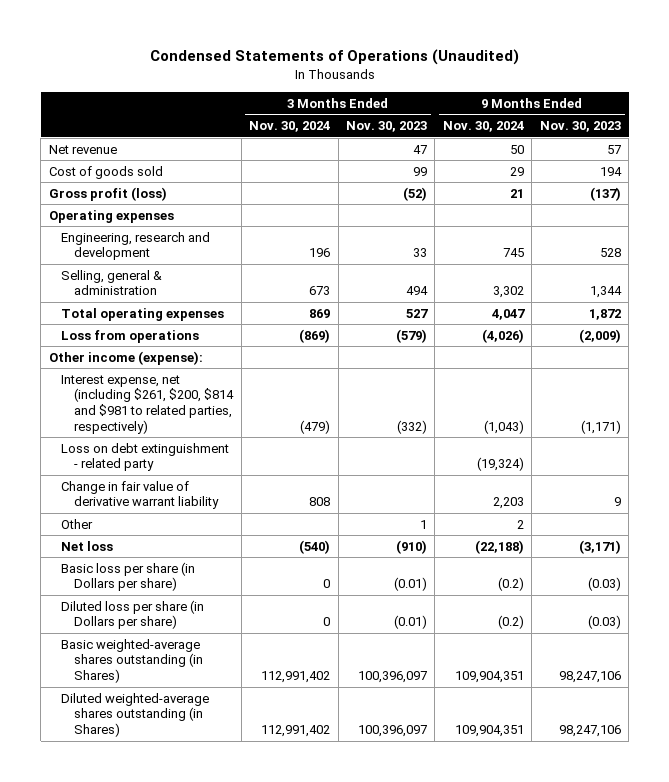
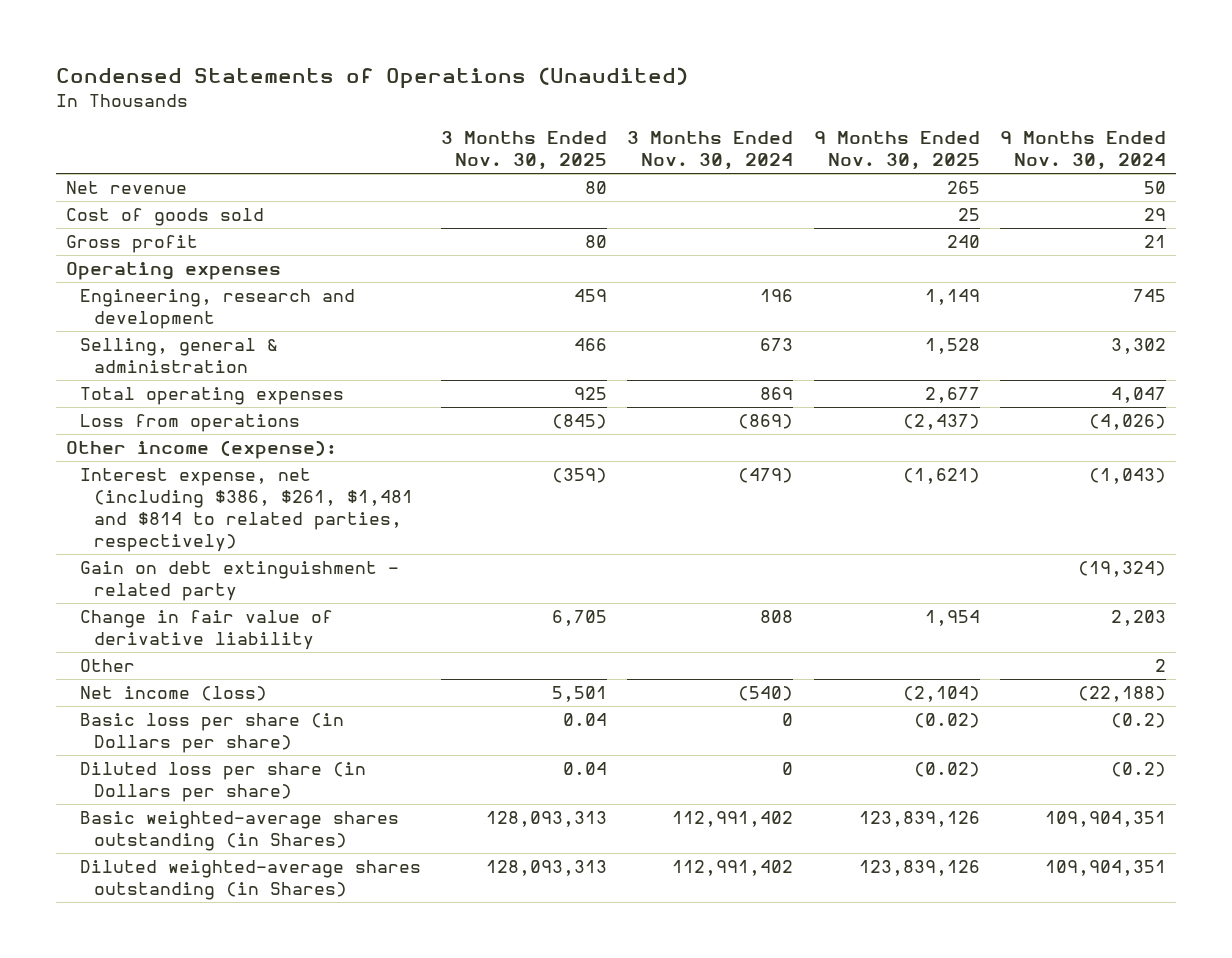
[345,121,427,133] Nov. 30, 2023 -> none
[539,121,621,133] Nov. 30, 2023 -> none
none -> [441,131,608,171] 3 Months Ended Nov. 30, 2025
none -> [813,131,980,171] 9 Months Ended Nov. 30, 2025
[48,186,167,201] Gross profit (loss) -> [65,235,198,254] Gross profit
[61,374,235,434] Interest expense, net (including $261, $200, $814 and $981 to related parties, respectively) -> [80,468,414,552] Interest expense, net (including $386, $261, $1,481 and $814 to related parties, respectively)
[61,442,230,472] Loss on debt extinguishment - related party -> [80,561,400,601] Gain on debt extinguishment - related party
[61,480,220,510] Change in fair value of derivative warrant liability -> [80,610,334,650] Change in fair value of derivative liability
[61,540,114,551] Net loss -> [80,686,268,702] Net income (loss)

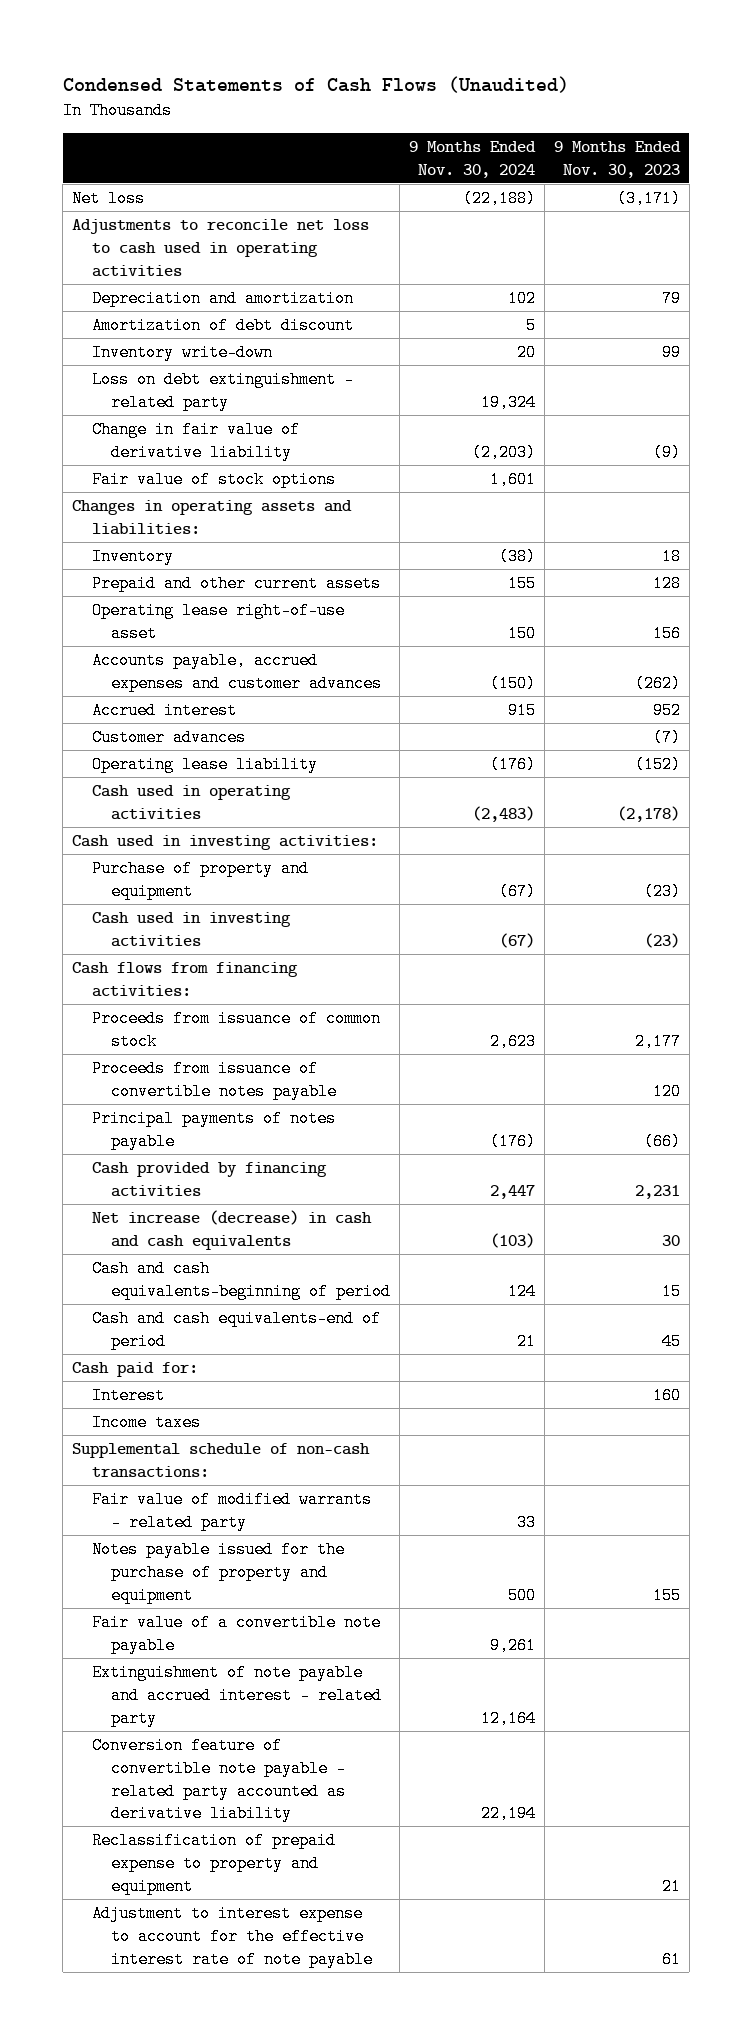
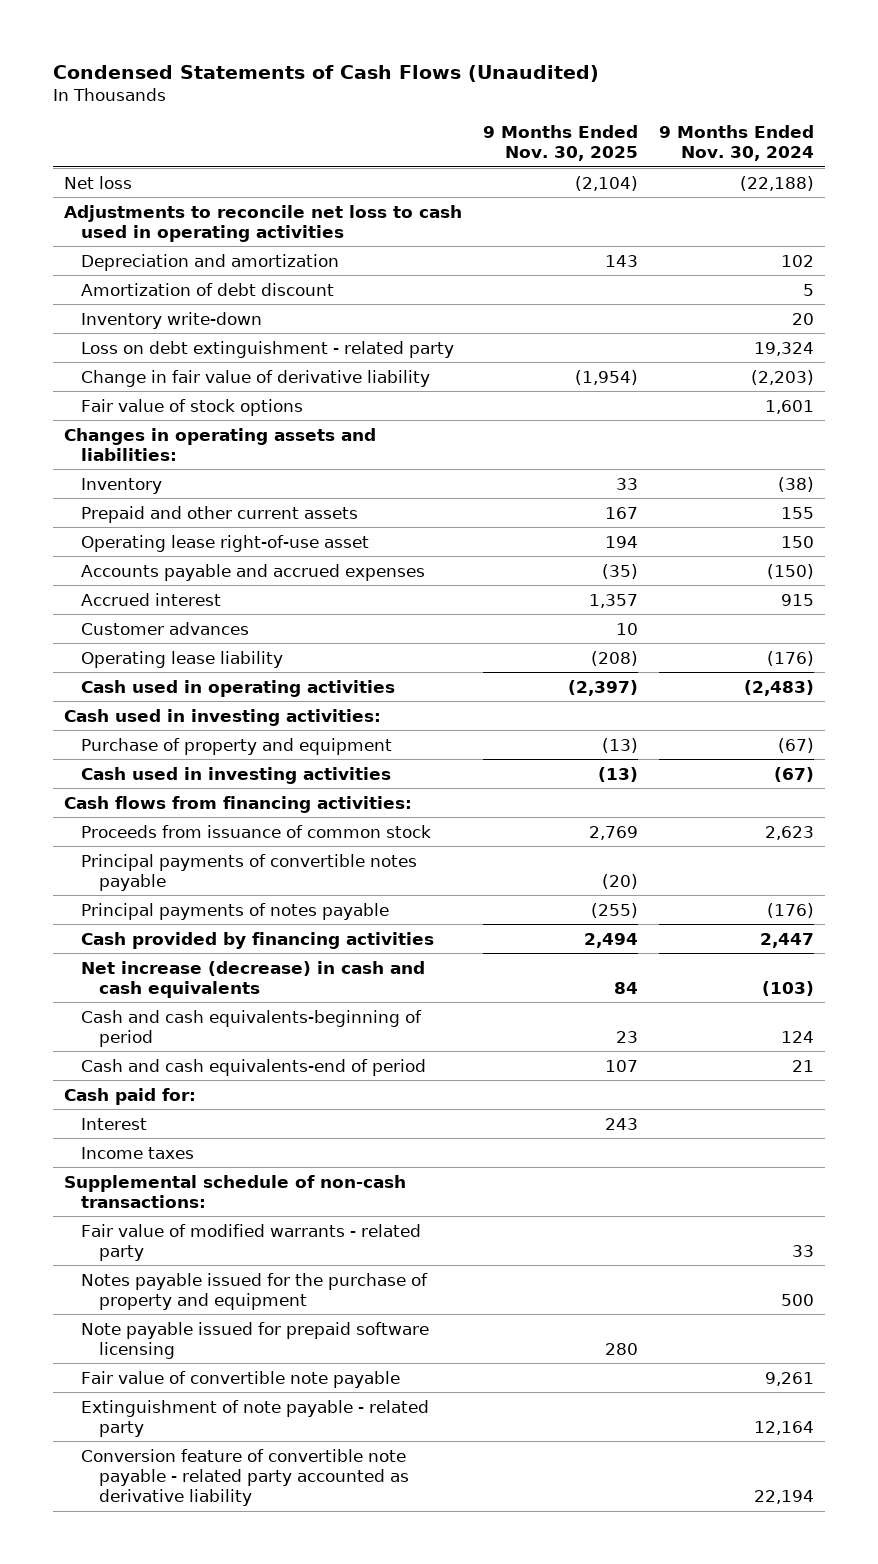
[553,141,681,178] 9 Months Ended Nov. 30, 2023 -> none
none -> [482,124,638,162] 9 Months Ended Nov. 30, 2025
[91,652,383,692] Accounts payable, accrued expenses and customer advances -> [81,563,426,581] Accounts payable and accrued expenses
[91,1060,338,1100] Proceeds from issuance of convertible notes payable -> [81,853,418,891] Principal payments of convertible notes payable
none -> [81,1321,430,1359] Note payable issued for prepaid software licensing
[91,1614,381,1654] Fair value of a convertible note payable -> [81,1370,401,1388] Fair value of convertible note payable
[91,1664,383,1727] Extinguishment of note payable and accrued interest - related party -> [81,1399,430,1437] Extinguishment of note payable - related party
[91,1832,336,1895] Reclassification of prepaid expense to property and equipment -> none
[91,1905,374,1968] Adjustment to interest expense to account for the effective interest rate of note payable -> none

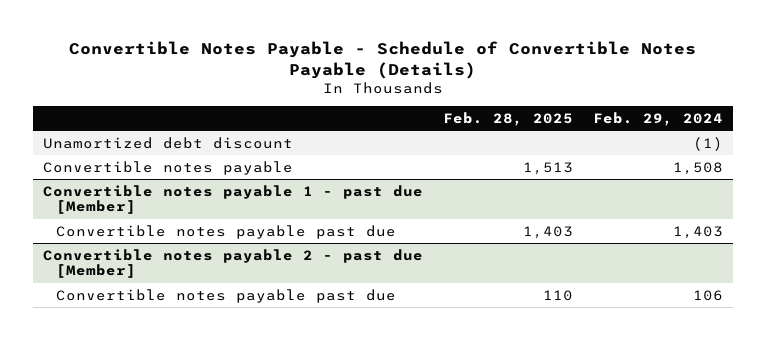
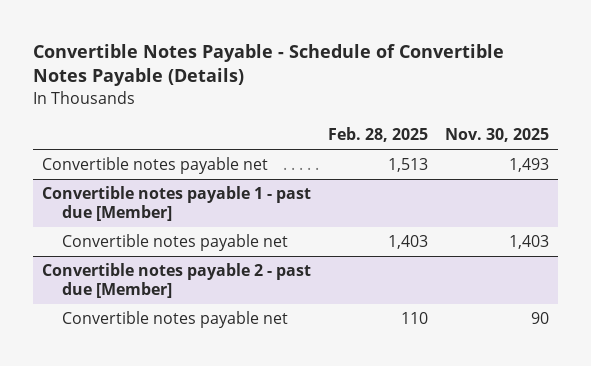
[593,112,724,127] Feb. 29, 2024 -> none
none -> [445,127,550,142] Nov. 30, 2025
[43,136,294,149] Unamortized debt discount -> none
[43,160,294,175] Convertible notes payable -> [41,157,268,175] Convertible notes payable net
[55,224,396,239] Convertible notes payable past due -> [61,234,288,252] Convertible notes payable net
[55,288,396,303] Convertible notes payable past due -> [61,311,288,329] Convertible notes payable net

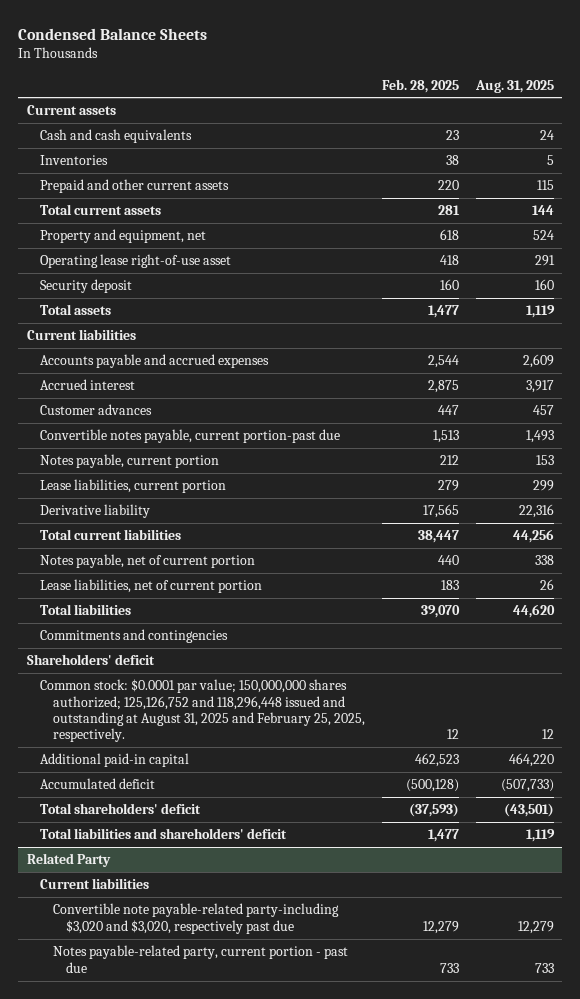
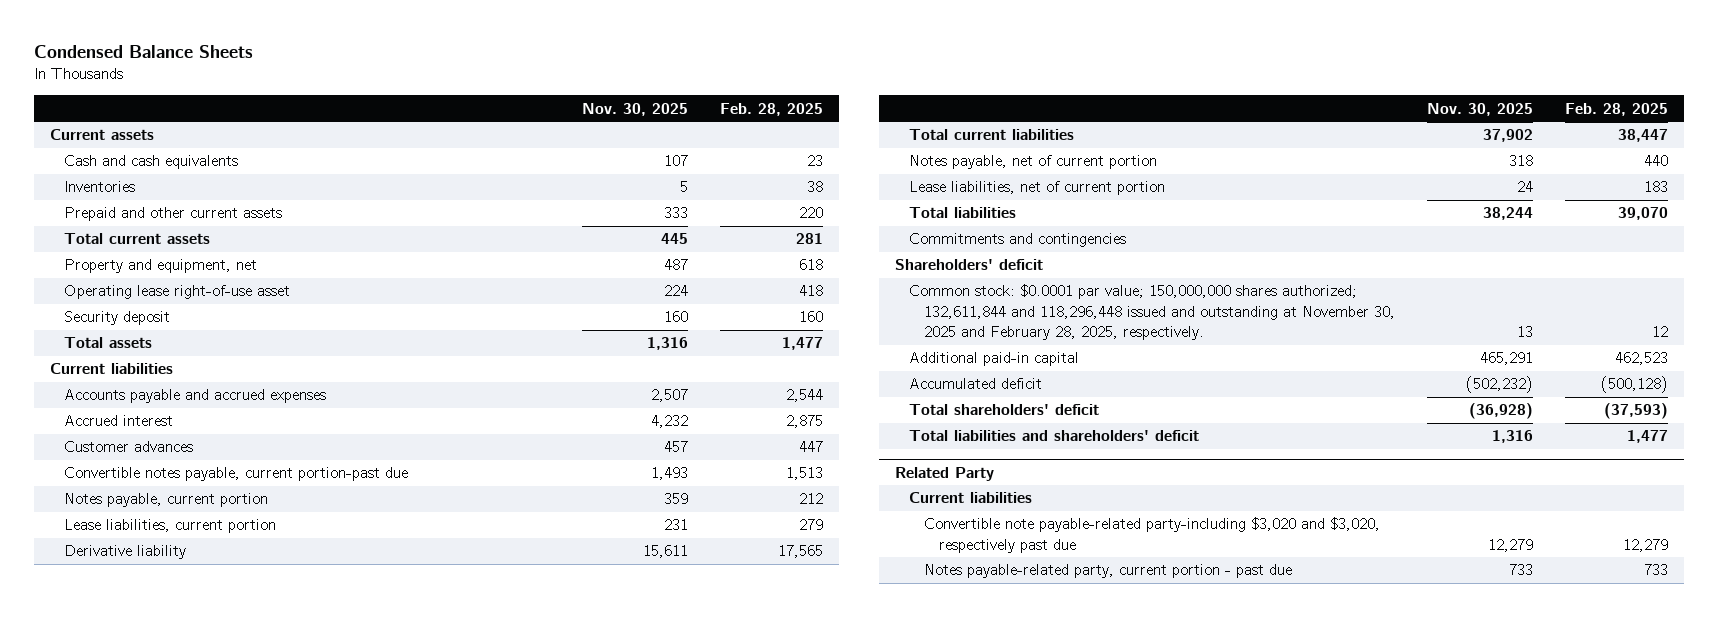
[474,79,554,93] Aug. 31, 2025 -> none
none -> [582,102,689,116] Nov. 30, 2025
[39,679,365,743] Common stock: $0.0001 par value; 150,000,000 shares authorized; 125,126,752 and 118,296,448 issued and outstanding at August 31, 2025 and February 25, 2025, respectively. -> [909,284,1396,341] Common stock: $0.0001 par value; 150,000,000 shares authorized; 132,611,844 and 118,296,448 issued and outstanding at November 30, 2025 and February 28, 2025, respectively.

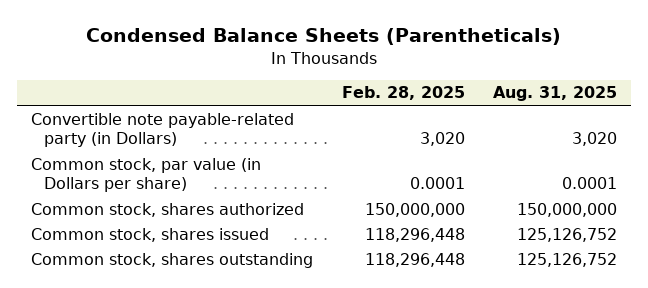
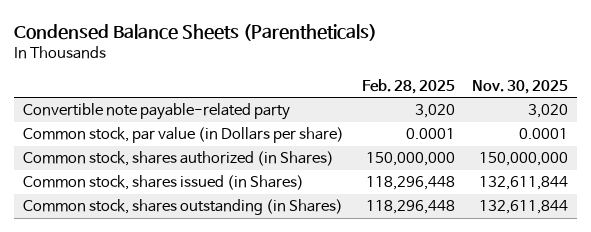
[492,86,617,102] Aug. 31, 2025 -> none
none -> [472,79,569,94] Nov. 30, 2025
[31,112,295,148] Convertible note payable-related party (in Dollars) -> [22,103,290,121] Convertible note payable-related party
[31,202,305,217] Common stock, shares authorized -> [22,151,334,167] Common stock, shares authorized (in Shares)
[31,227,270,242] Common stock, shares issued -> [22,175,304,191] Common stock, shares issued (in Shares)
[31,252,314,268] Common stock, shares outstanding -> [22,199,343,216] Common stock, shares outstanding (in Shares)

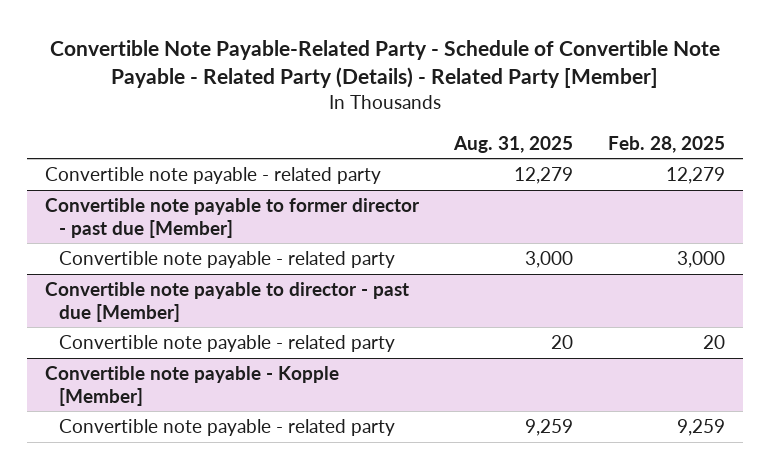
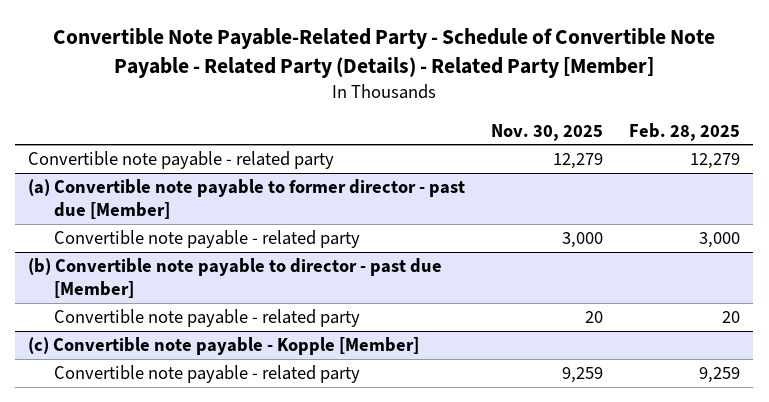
[452,135,573,153] Aug. 31, 2025 -> none
none -> [491,123,604,141] Nov. 30, 2025
[44,198,420,238] Convertible note payable to former director - past due [Member] -> [28,179,466,219] (a) Convertible note payable to former director - past due [Member]
[44,282,409,322] Convertible note payable to director - past due [Member] -> [28,258,443,298] (b) Convertible note payable to director - past due [Member]
[44,366,339,406] Convertible note payable - Kopple [Member] -> [28,337,420,356] (c) Convertible note payable - Kopple [Member]

